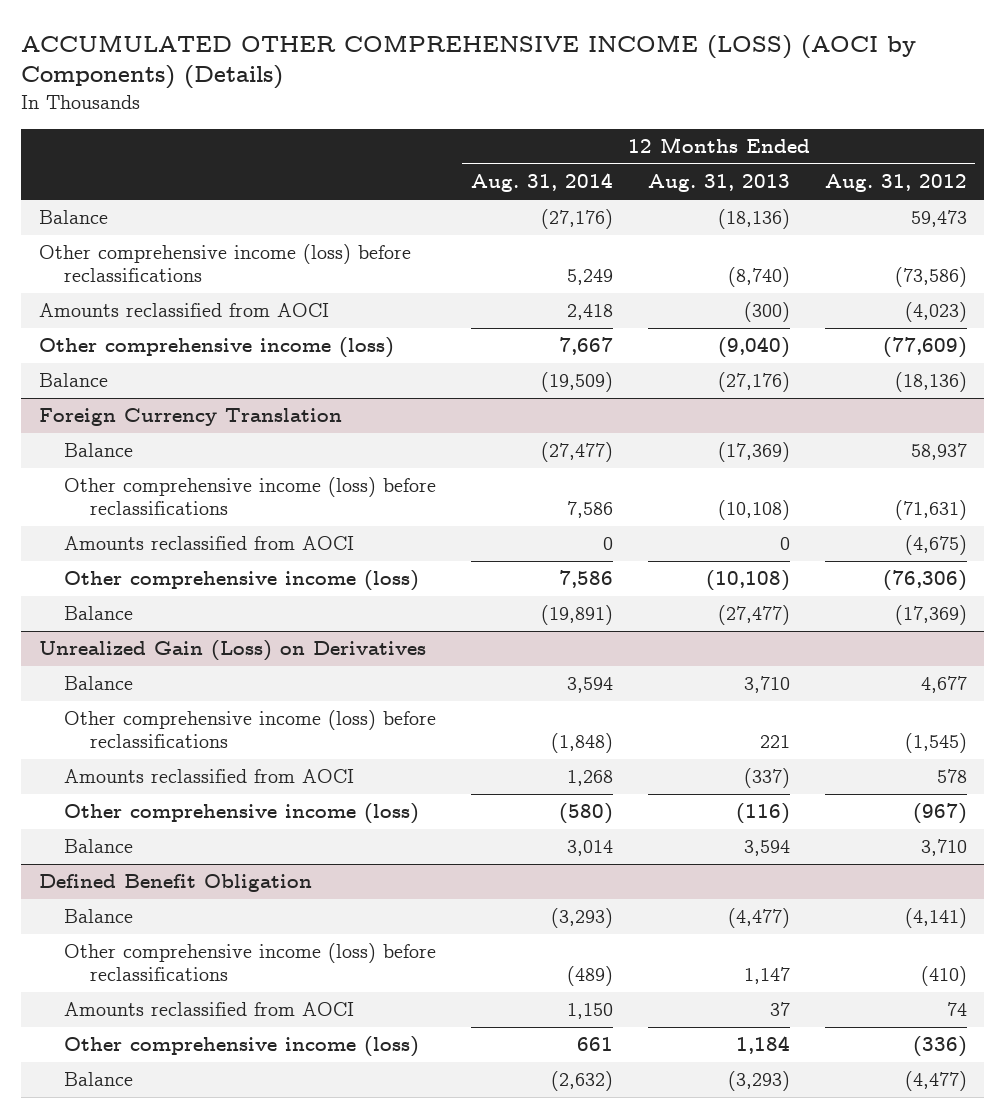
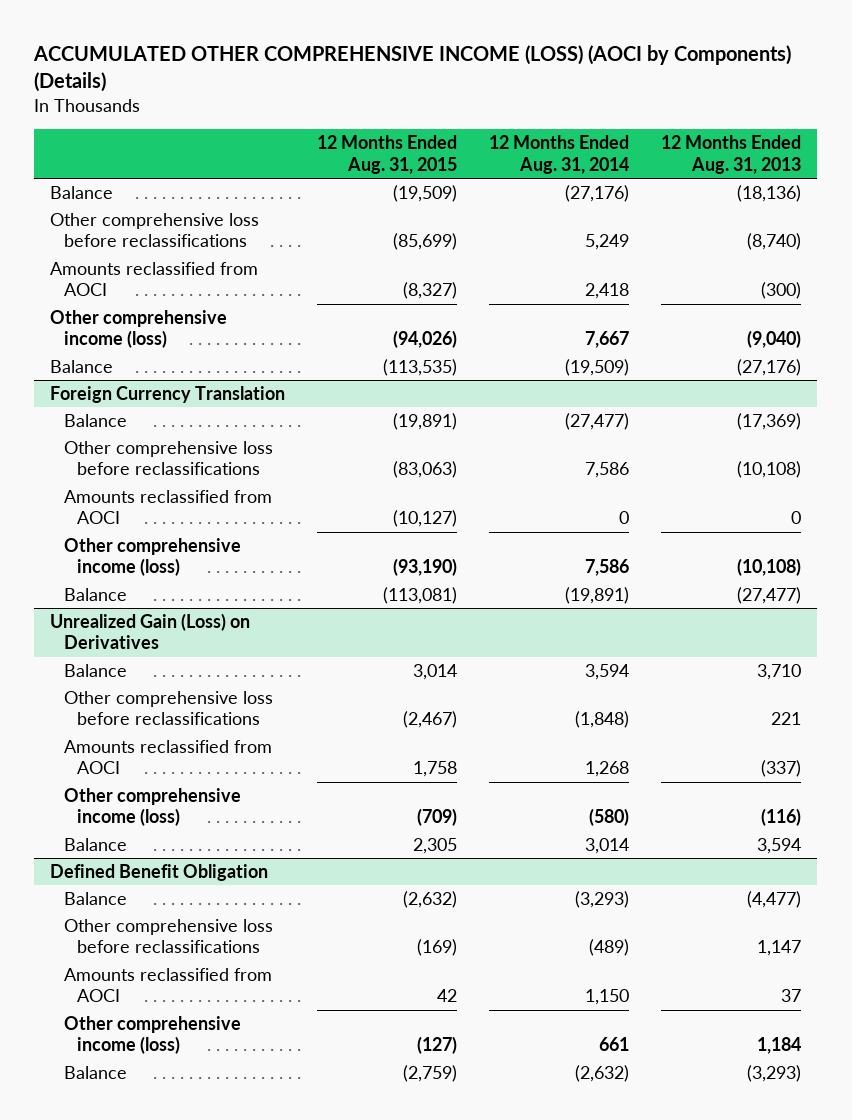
[824,174,967,193] Aug. 31, 2012 -> none
none -> [317,135,458,174] 12 Months Ended Aug. 31, 2015
[38,244,411,283] Other comprehensive income (loss) before reclassifications -> [50,212,260,248] Other comprehensive loss before reclassifications
[64,477,437,516] Other comprehensive income (loss) before reclassifications -> [63,440,273,476] Other comprehensive loss before reclassifications
[64,710,437,749] Other comprehensive income (loss) before reclassifications -> [63,690,273,726] Other comprehensive loss before reclassifications
[64,943,437,982] Other comprehensive income (loss) before reclassifications -> [63,918,273,954] Other comprehensive loss before reclassifications

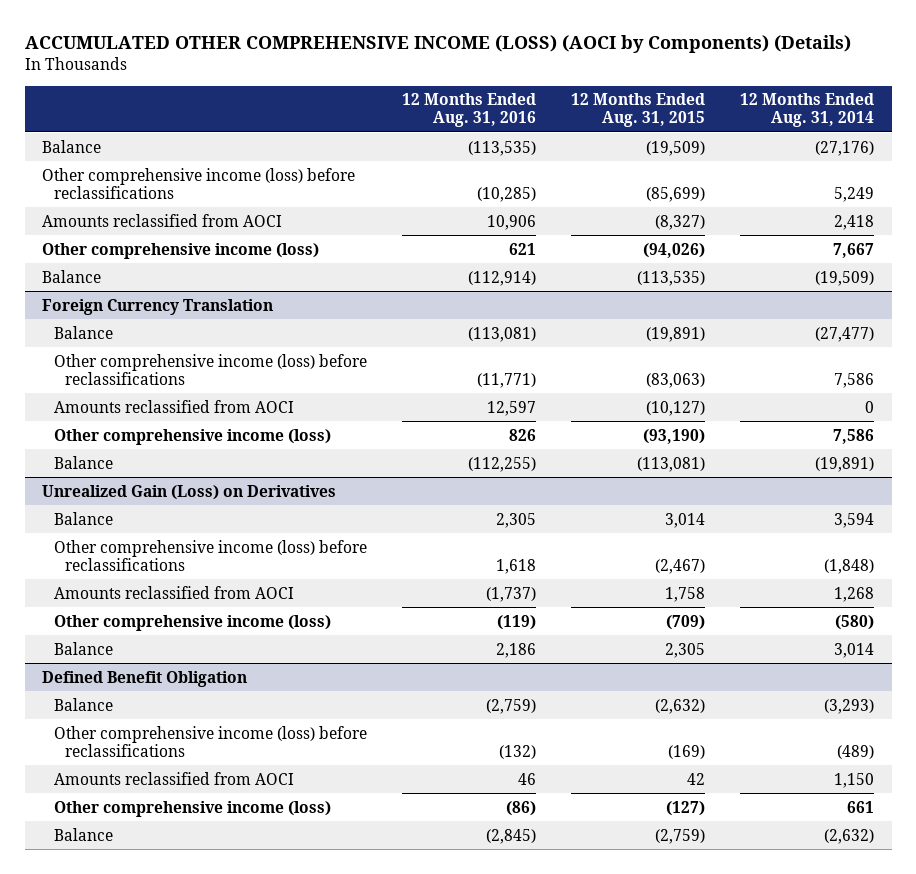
[661,135,802,174] 12 Months Ended Aug. 31, 2013 -> none
none -> [401,93,536,128] 12 Months Ended Aug. 31, 2016
[50,212,260,248] Other comprehensive loss before reclassifications -> [42,167,356,199] Other comprehensive income (loss) before reclassifications
[63,440,273,476] Other comprehensive loss before reclassifications -> [53,353,367,385] Other comprehensive income (loss) before reclassifications
[63,690,273,726] Other comprehensive loss before reclassifications -> [53,539,367,571] Other comprehensive income (loss) before reclassifications
[63,918,273,954] Other comprehensive loss before reclassifications -> [53,725,367,757] Other comprehensive income (loss) before reclassifications

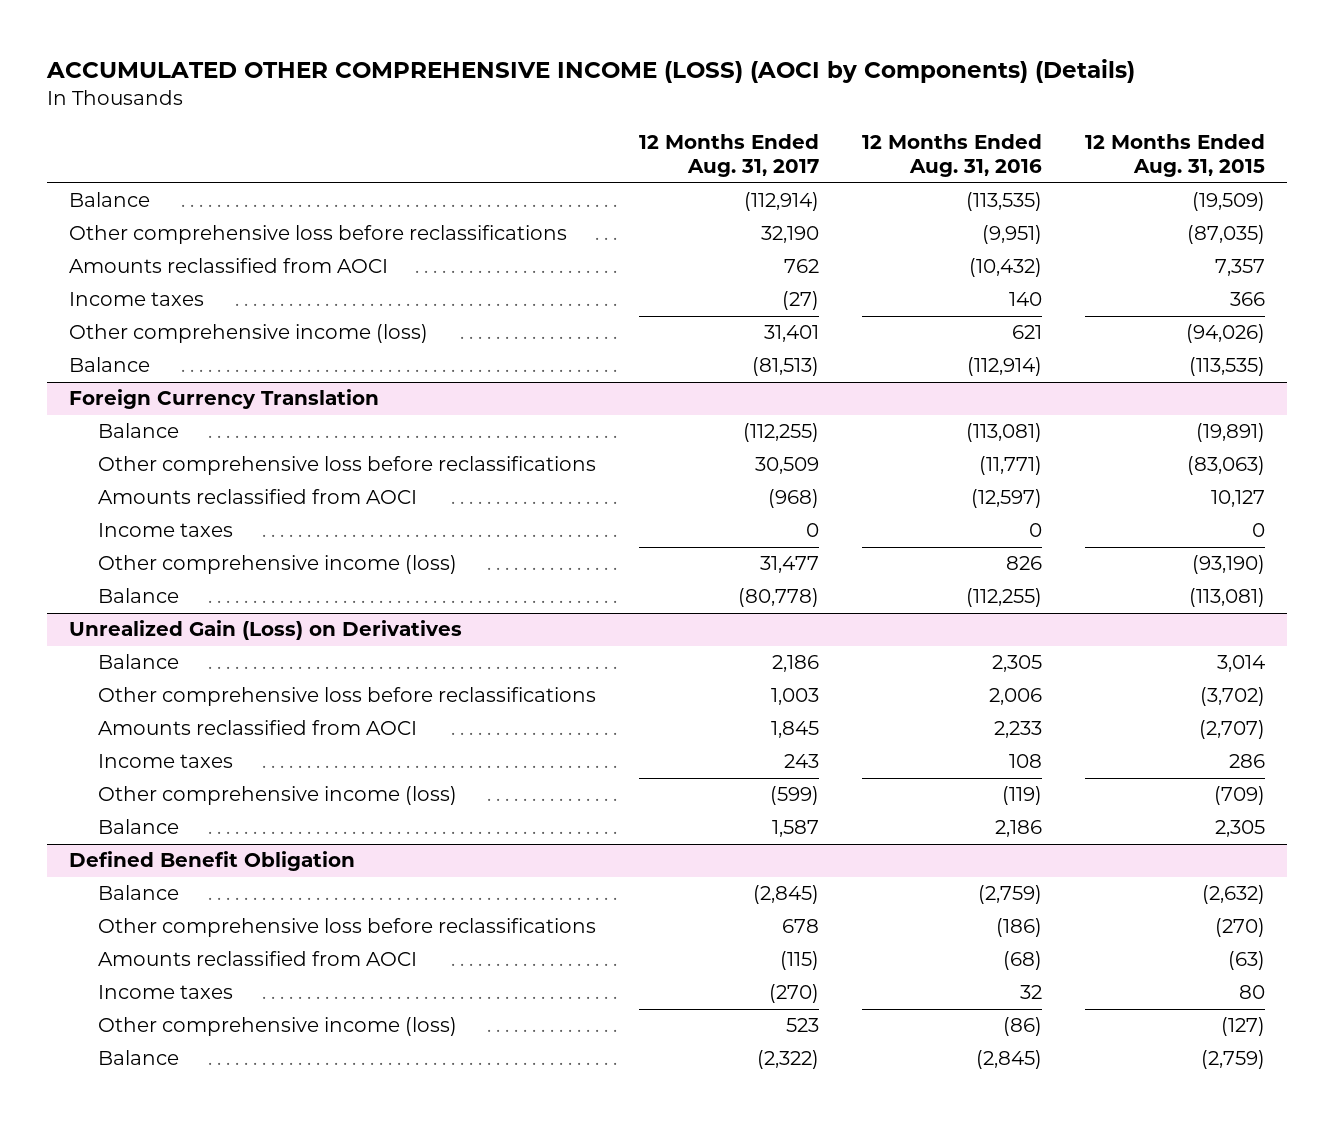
[740,93,875,128] 12 Months Ended Aug. 31, 2014 -> none
none -> [638,133,819,178] 12 Months Ended Aug. 31, 2017
[42,167,356,199] Other comprehensive income (loss) before reclassifications -> [69,225,568,245] Other comprehensive loss before reclassifications
[476,186,536,202] (10,285) -> [982,225,1043,245] (9,951)
[645,186,705,202] (85,699) -> [1187,225,1266,245] (87,035)
[486,214,536,230] 10,906 -> [969,258,1043,278] (10,432)
[654,214,705,230] (8,327) -> [1215,259,1266,277] 7,357
none -> [69,292,205,307] Income taxes
[53,353,367,385] Other comprehensive income (loss) before reclassifications -> [97,456,596,476] Other comprehensive loss before reclassifications
[486,400,536,416] 12,597 -> [971,489,1043,509] (12,597)
[645,400,705,416] (10,127) -> [1211,490,1266,508] 10,127
none -> [97,523,233,538] Income taxes
[53,539,367,571] Other comprehensive income (loss) before reclassifications -> [97,687,596,707] Other comprehensive loss before reclassifications
[495,558,536,574] 1,618 -> [989,688,1043,706] 2,006
[654,558,705,574] (2,467) -> [1200,687,1266,707] (3,702)
[485,586,536,602] (1,737) -> [994,721,1043,739] 2,233
[664,586,705,602] 1,758 -> [1199,720,1266,740] (2,707)
none -> [97,754,233,769] Income taxes
[53,725,367,757] Other comprehensive income (loss) before reclassifications -> [97,918,596,938] Other comprehensive loss before reclassifications
[498,744,536,759] (132) -> [996,918,1043,938] (186)
[667,744,705,759] (169) -> [1215,918,1266,938] (270)
[517,772,536,785] 46 -> [1003,951,1043,971] (68)
[686,772,705,785] 42 -> [1228,951,1266,971] (63)
none -> [97,985,233,1000] Income taxes

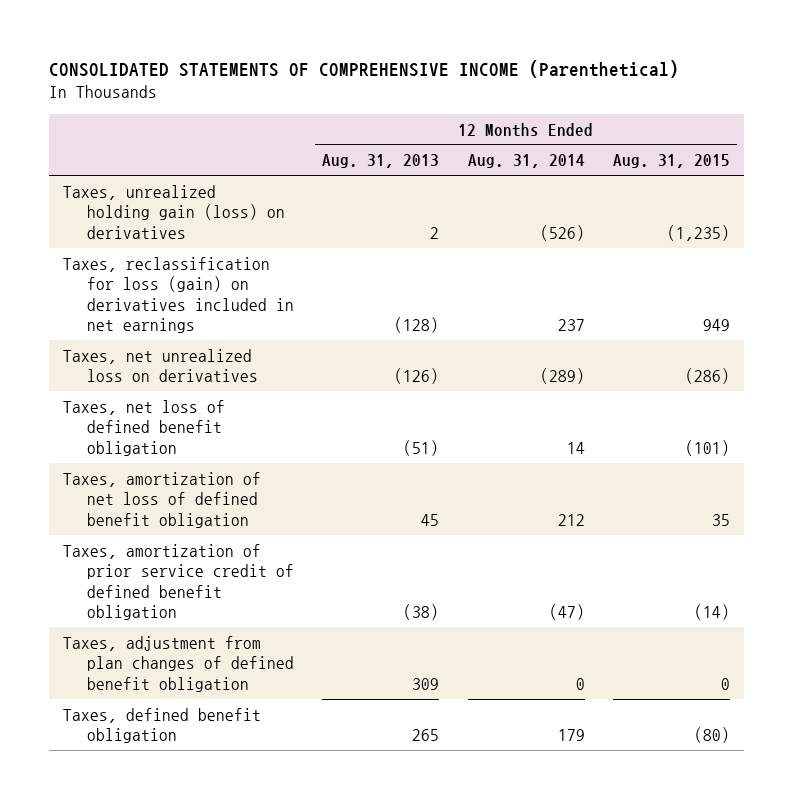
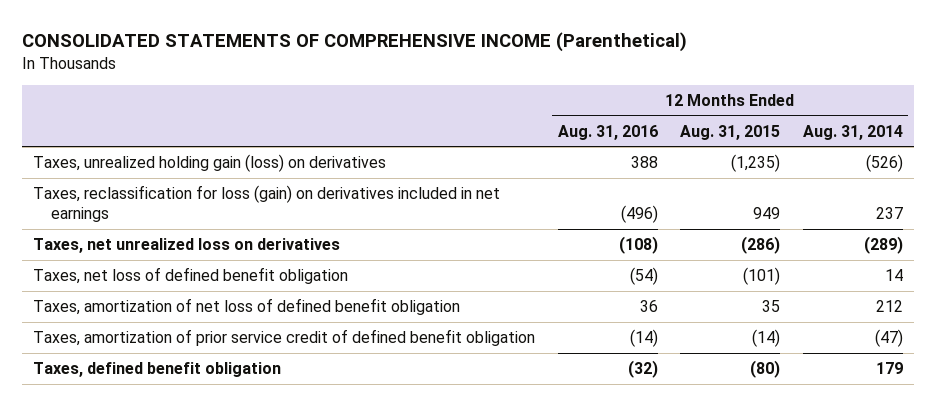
[322,154,440,169] Aug. 31, 2013 -> none
none -> [557,124,658,140] Aug. 31, 2016
[63,635,294,692] Taxes, adjustment from plan changes of defined benefit obligation -> none

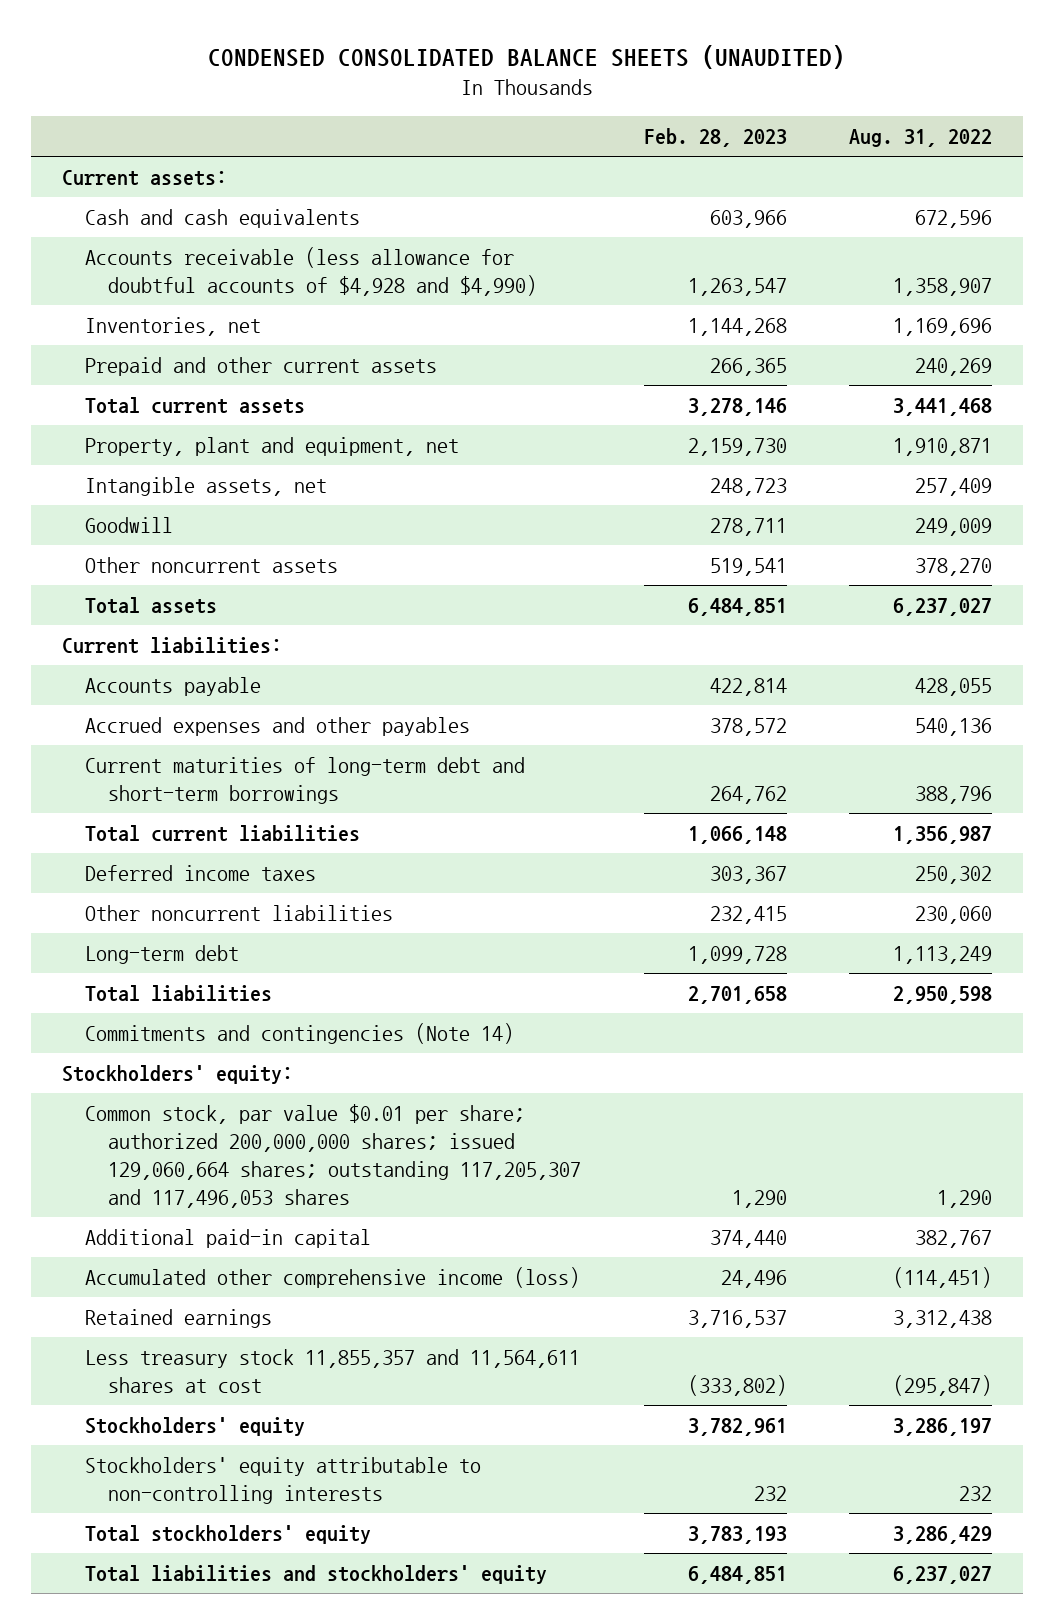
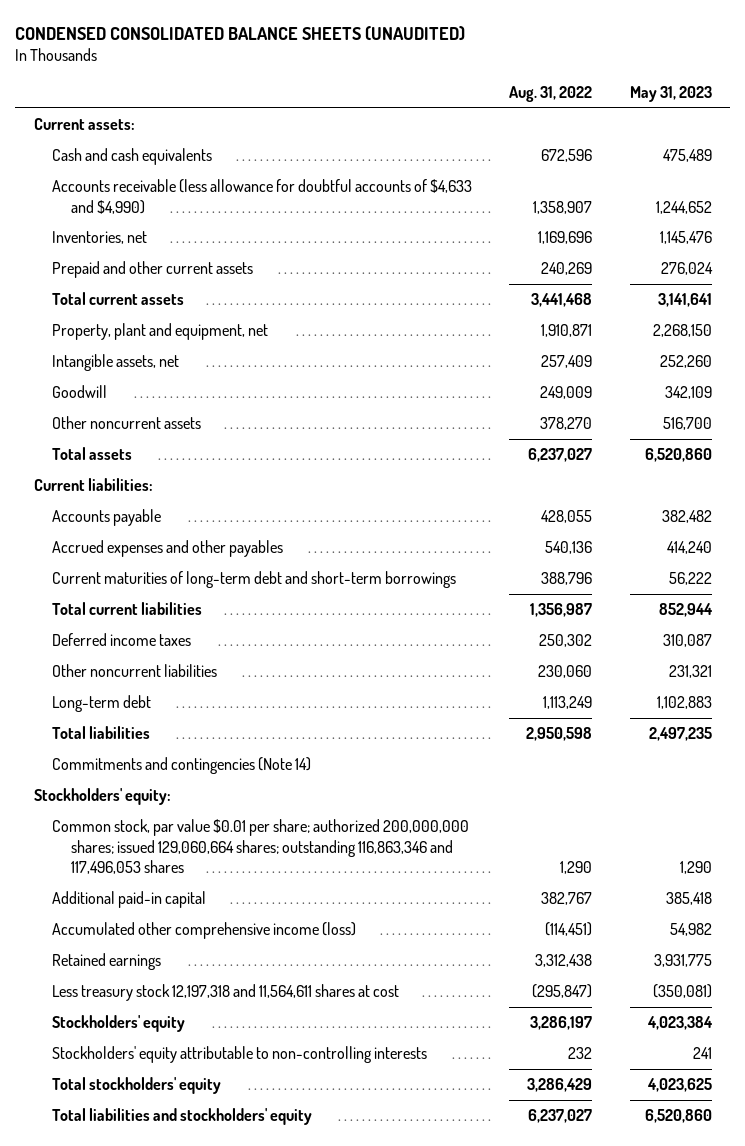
[643,128,787,148] Feb. 28, 2023 -> none
none -> [629,86,712,103] May 31, 2023
[85,247,538,297] Accounts receivable (less allowance for doubtful accounts of $4,928 and $4,990) -> [52,179,473,214] Accounts receivable (less allowance for doubtful accounts of $4,633 and $4,990)
[85,1104,582,1208] Common stock, par value $0.01 per share; authorized 200,000,000 shares; issued 129,060,664 shares; outstanding 117,205,307 and 117,496,053 shares -> [52,819,470,874] Common stock, par value $0.01 per share; authorized 200,000,000 shares; issued 129,060,664 shares; outstanding 116,863,346 and 117,496,053 shares
[85,1349,581,1394] Less treasury stock 11,855,357 and 11,564,611 shares at cost -> [52,984,400,1002] Less treasury stock 12,197,318 and 11,564,611 shares at cost

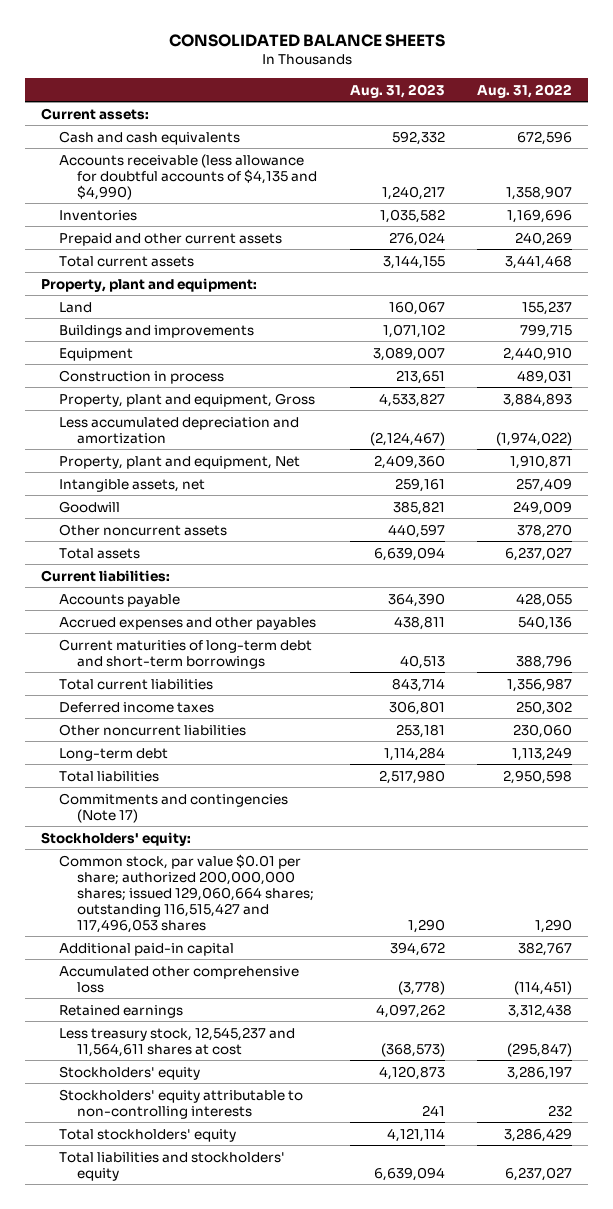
[15,25,466,41] CONDENSED CONSOLIDATED BALANCE SHEETS (UNAUDITED) -> [168,33,445,47] CONSOLIDATED BALANCE SHEETS
[629,86,712,103] May 31, 2023 -> none
none -> [349,83,445,98] Aug. 31, 2023
[52,179,473,214] Accounts receivable (less allowance for doubtful accounts of $4,633 and $4,990) -> [59,153,318,200] Accounts receivable (less allowance for doubtful accounts of $4,135 and $4,990)
[52,231,148,245] Inventories, net -> [59,209,138,221] Inventories
none -> [41,277,258,292] Property, plant and equipment:
none -> [59,301,93,313] Land
none -> [59,324,255,338] Buildings and improvements
none -> [59,347,134,361] Equipment
none -> [59,369,225,384] Construction in process
none -> [59,392,316,407] Property, plant and equipment, Gross
none -> [59,416,300,444] Less accumulated depreciation and amortization
[52,323,269,341] Property, plant and equipment, net -> [59,455,301,469] Property, plant and equipment, Net
[52,757,312,775] Commitments and contingencies (Note 14) -> [59,792,289,823] Commitments and contingencies (Note 17)
[52,819,470,874] Common stock, par value $0.01 per share; authorized 200,000,000 shares; issued 129,060,664 shares; outstanding 116,863,346 and 117,496,053 shares -> [59,853,315,933] Common stock, par value $0.01 per share; authorized 200,000,000 shares; issued 129,060,664 shares; outstanding 116,515,427 and 117,496,053 shares
[52,922,357,940] Accumulated other comprehensive income (loss) -> [59,965,300,993] Accumulated other comprehensive loss
[52,984,400,1002] Less treasury stock 12,197,318 and 11,564,611 shares at cost -> [59,1026,296,1057] Less treasury stock, 12,545,237 and 11,564,611 shares at cost

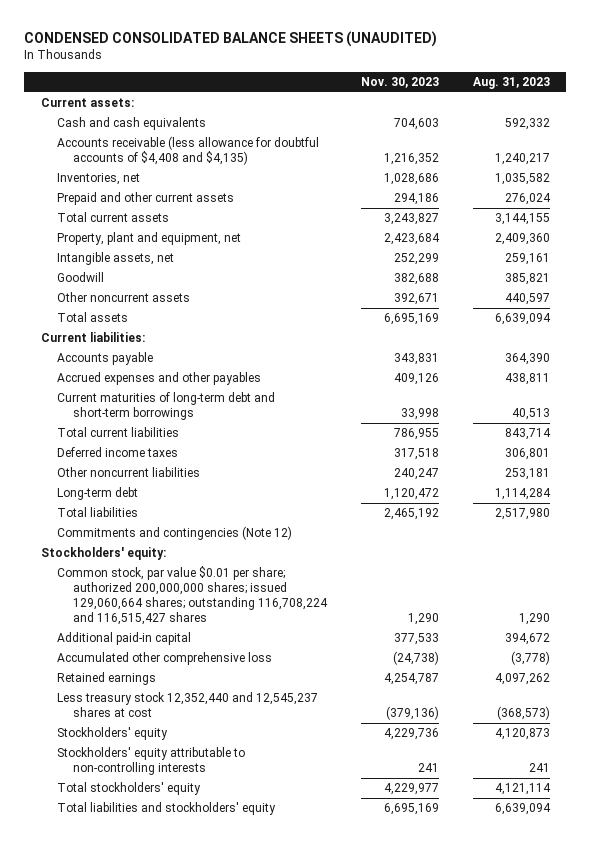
[168,33,445,47] CONSOLIDATED BALANCE SHEETS -> [24,31,438,48] CONDENSED CONSOLIDATED BALANCE SHEETS (UNAUDITED)
[477,83,573,98] Aug. 31, 2022 -> none
none -> [360,77,439,89] Nov. 30, 2023
[59,153,318,200] Accounts receivable (less allowance for doubtful accounts of $4,135 and $4,990) -> [57,136,320,166] Accounts receivable (less allowance for doubtful accounts of $4,408 and $4,135)
[59,209,138,221] Inventories -> [57,173,141,186] Inventories, net
[41,277,258,292] Property, plant and equipment: -> none
[59,301,93,313] Land -> none
[59,324,255,338] Buildings and improvements -> none
[59,347,134,361] Equipment -> none
[59,369,225,384] Construction in process -> none
[59,392,316,407] Property, plant and equipment, Gross -> none
[59,416,300,444] Less accumulated depreciation and amortization -> none
[59,455,301,469] Property, plant and equipment, Net -> [57,232,242,246] Property, plant and equipment, net
[59,792,289,823] Commitments and contingencies (Note 17) -> [57,526,293,541] Commitments and contingencies (Note 12)
[59,853,315,933] Common stock, par value $0.01 per share; authorized 200,000,000 shares; issued 129,060,664 shares; outstanding 116,515,427 and 117,496,053 shares -> [57,566,329,626] Common stock, par value $0.01 per share; authorized 200,000,000 shares; issued 129,060,664 shares; outstanding 116,708,224 and 116,515,427 shares
[59,1026,296,1057] Less treasury stock, 12,545,237 and 11,564,611 shares at cost -> [57,692,319,718] Less treasury stock 12,352,440 and 12,545,237 shares at cost

